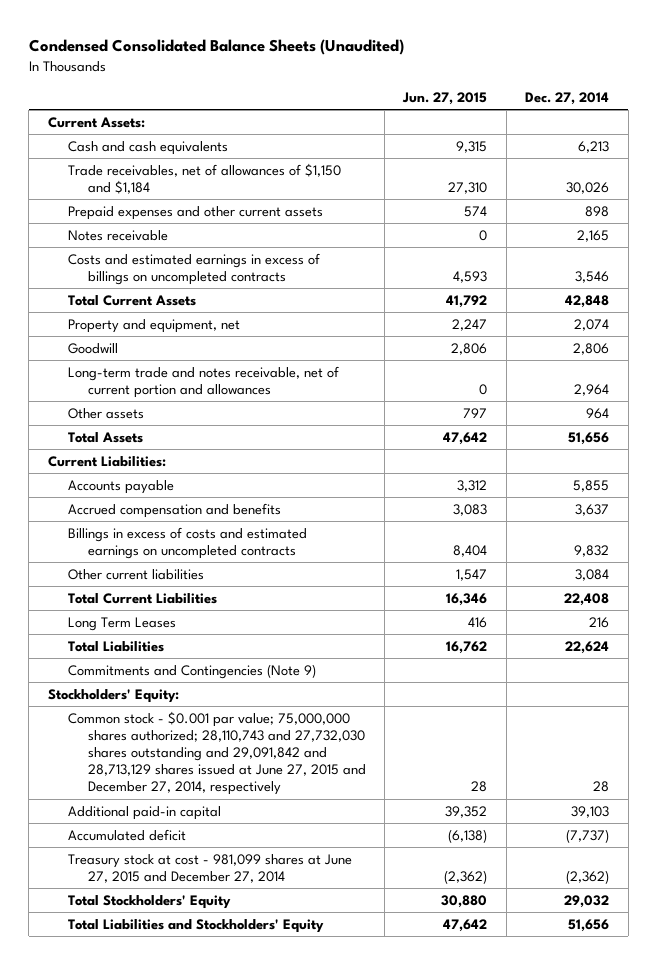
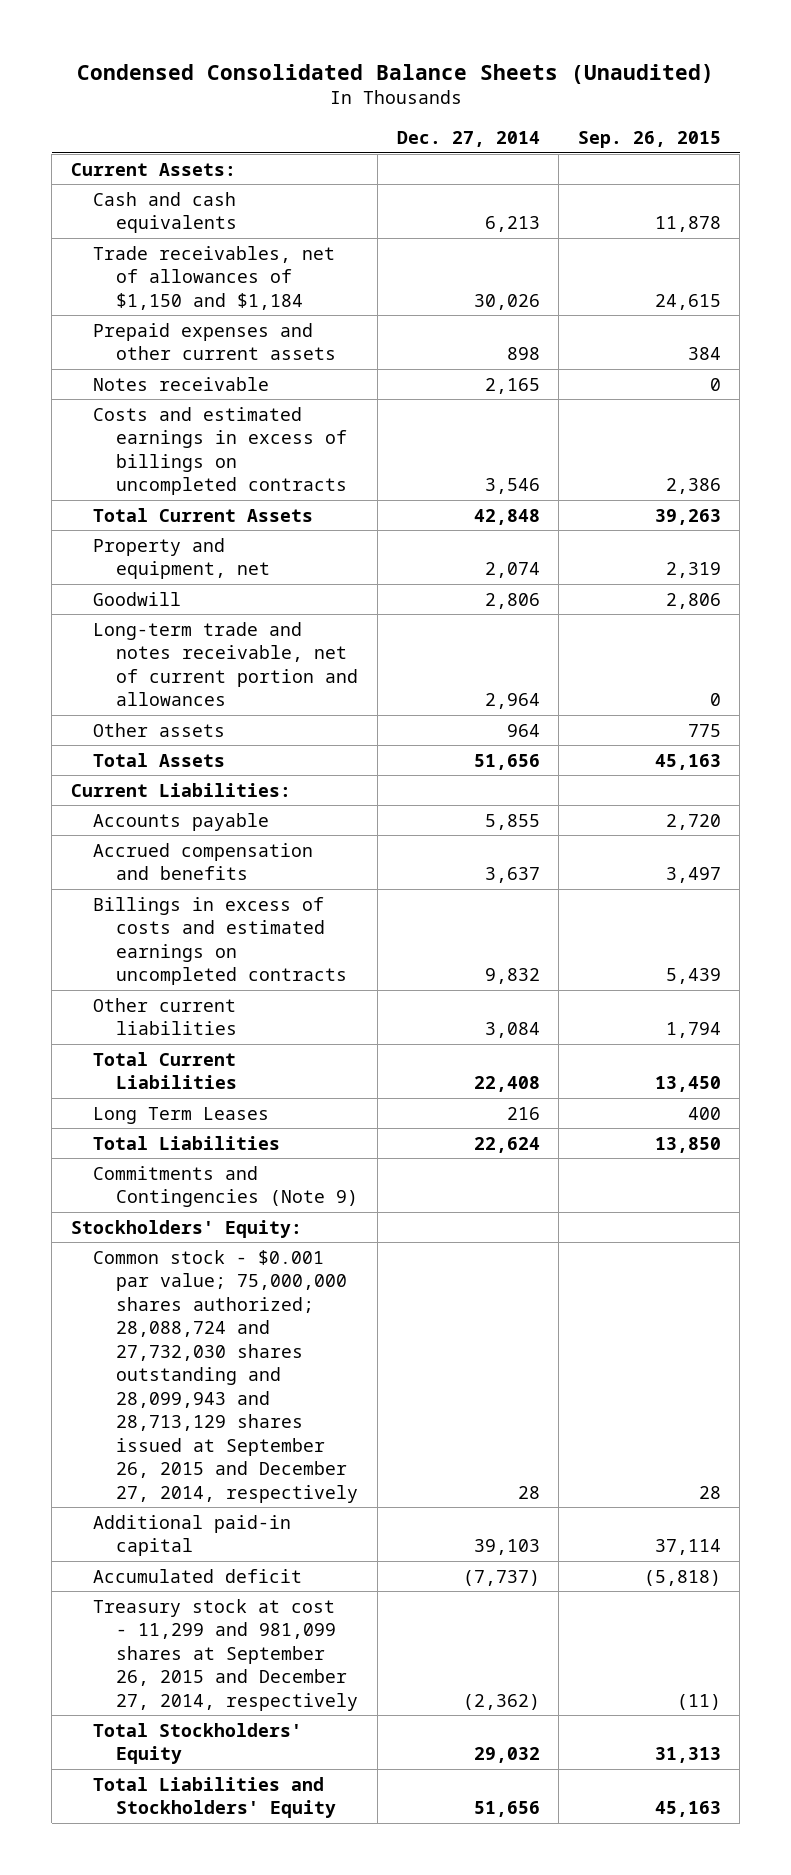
[402,92,488,106] Jun. 27, 2015 -> none
none -> [577,131,721,149] Sep. 26, 2015
[67,710,366,796] Common stock - $0.001 par value; 75,000,000 shares authorized; 28,110,743 and 27,732,030 shares outstanding and 29,091,842 and 28,713,129 shares issued at June 27, 2015 and December 27, 2014, respectively -> [93,1249,359,1503] Common stock - $0.001 par value; 75,000,000 shares authorized; 28,088,724 and 27,732,030 shares outstanding and 28,099,943 and 28,713,129 shares issued at September 26, 2015 and December 27, 2014, respectively
[67,853,352,883] Treasury stock at cost - 981,099 shares at June 27, 2015 and December 27, 2014 -> [93,1598,359,1711] Treasury stock at cost - 11,299 and 981,099 shares at September 26, 2015 and December 27, 2014, respectively

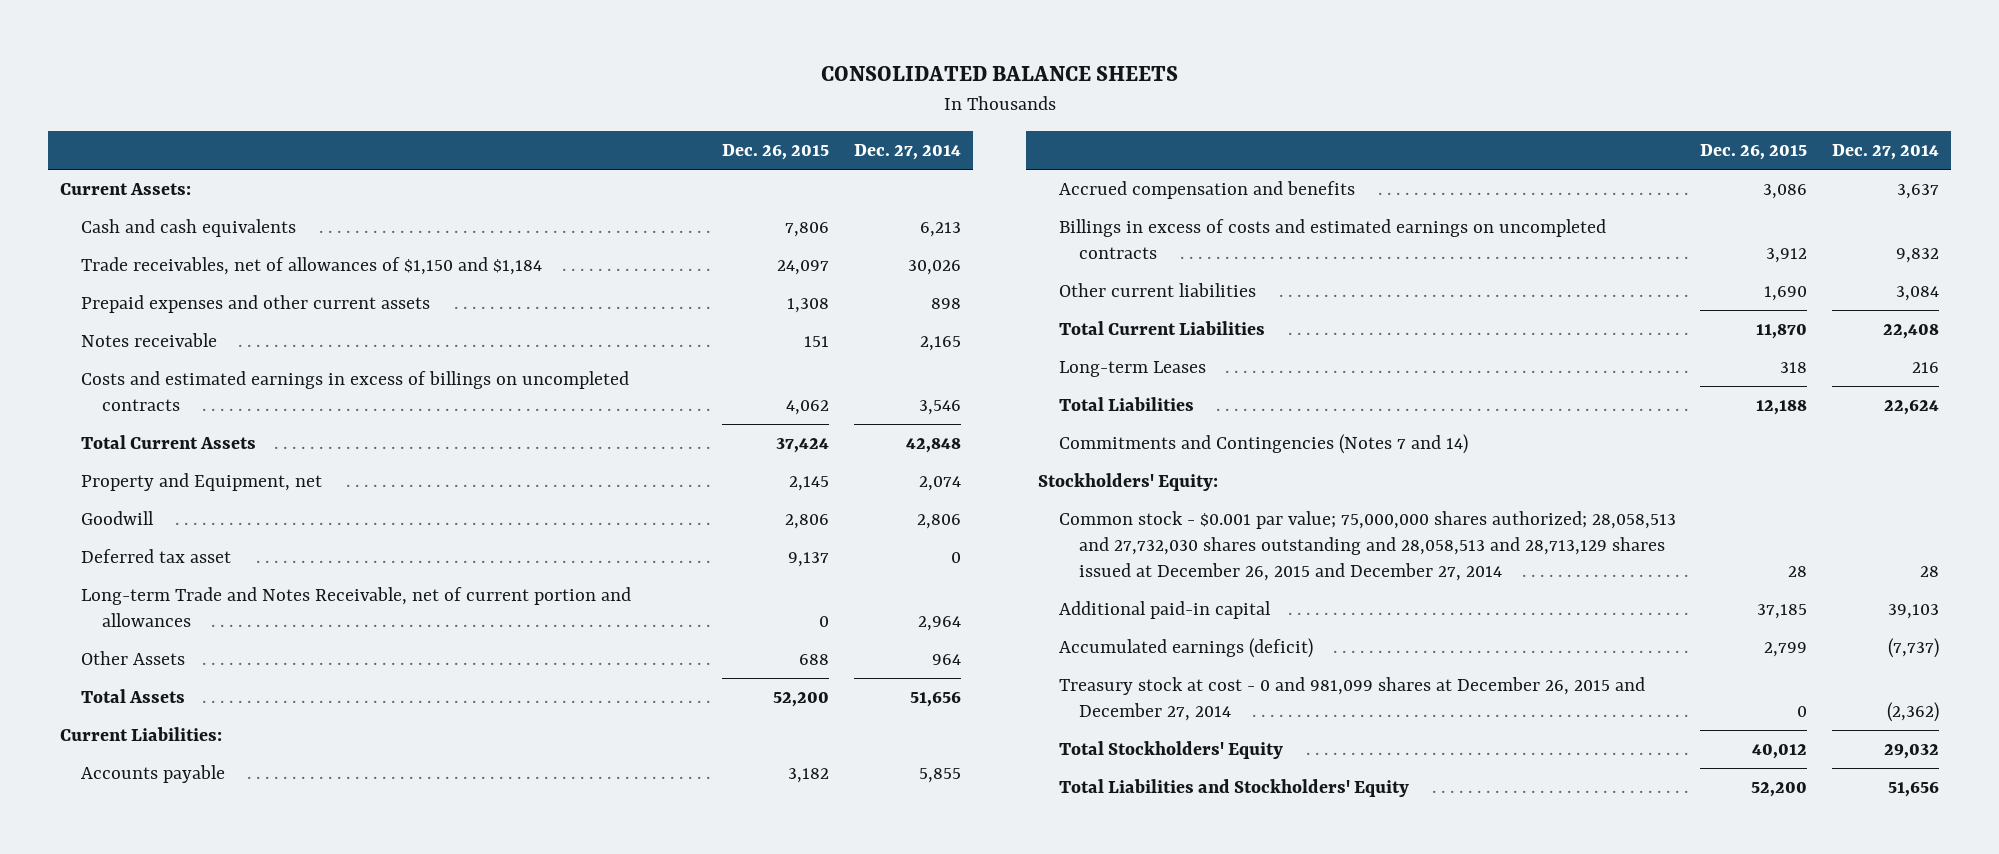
[76,63,714,84] Condensed Consolidated Balance Sheets (Unaudited) -> [820,66,1178,82] CONSOLIDATED BALANCE SHEETS
[577,131,721,149] Sep. 26, 2015 -> none
none -> [722,144,830,161] Dec. 26, 2015
[93,537,271,580] Property and equipment, net -> [81,473,323,492] Property and Equipment, net
none -> [81,549,232,564] Deferred tax asset
[93,621,359,707] Long-term trade and notes receivable, net of current portion and allowances -> [81,587,632,628] Long-term Trade and Notes Receivable, net of current portion and allowances
[93,722,226,737] Other assets -> [81,651,186,666] Other Assets
[93,1106,270,1124] Long Term Leases -> [1058,361,1206,378] Long-term Leases
[93,1165,359,1208] Commitments and Contingencies (Note 9) -> [1058,434,1468,455] Commitments and Contingencies (Notes 7 and 14)
[93,1249,359,1503] Common stock - $0.001 par value; 75,000,000 shares authorized; 28,088,724 and 27,732,030 shares outstanding and 28,099,943 and 28,713,129 shares issued at September 26, 2015 and December 27, 2014, respectively -> [1058,511,1676,581] Common stock - $0.001 par value; 75,000,000 shares authorized; 28,058,513 and 27,732,030 shares outstanding and 28,058,513 and 28,713,129 shares issued at December 26, 2015 and December 27, 2014
[93,1568,303,1583] Accumulated deficit -> [1058,638,1313,659] Accumulated earnings (deficit)
[93,1598,359,1711] Treasury stock at cost - 11,299 and 981,099 shares at September 26, 2015 and December 27, 2014, respectively -> [1058,677,1645,722] Treasury stock at cost - 0 and 981,099 shares at December 26, 2015 and December 27, 2014

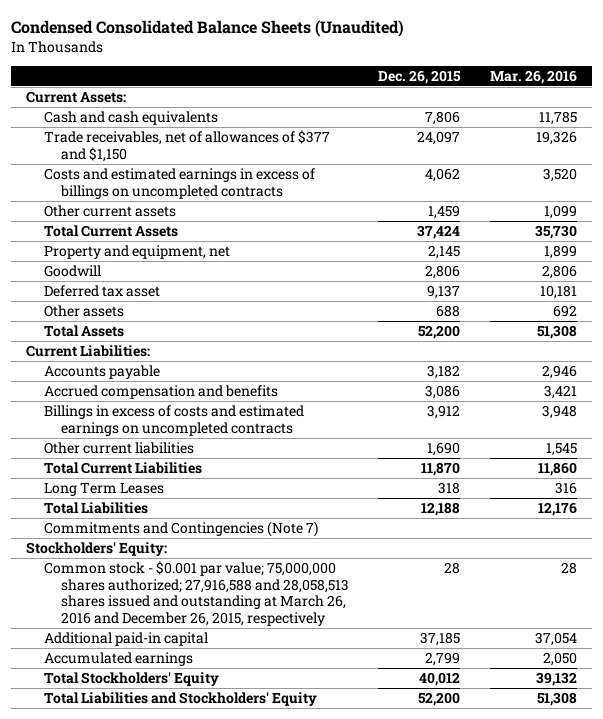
[820,66,1178,82] CONSOLIDATED BALANCE SHEETS -> [11,19,405,37] Condensed Consolidated Balance Sheets (Unaudited)
[853,144,961,161] Dec. 27, 2014 -> none
none -> [489,69,577,84] Mar. 26, 2016
[81,295,431,314] Prepaid expenses and other current assets -> none
[81,333,218,348] Notes receivable -> none
[81,257,543,276] Trade receivables, net of allowances of $1,150 and $1,184 -> [43,130,330,162] Trade receivables, net of allowances of $377 and $1,150
none -> [43,205,176,218] Other current assets
[81,473,323,492] Property and Equipment, net -> [43,245,230,260] Property and equipment, net
[81,587,632,628] Long-term Trade and Notes Receivable, net of current portion and allowances -> none
[81,651,186,666] Other Assets -> [43,305,124,318] Other assets
[1058,361,1206,378] Long-term Leases -> [43,483,164,497] Long Term Leases
[1058,434,1468,455] Commitments and Contingencies (Notes 7 and 14) -> [43,521,318,538] Commitments and Contingencies (Note 7)
[1058,511,1676,581] Common stock - $0.001 par value; 75,000,000 shares authorized; 28,058,513 and 27,732,030 shares outstanding and 28,058,513 and 28,713,129 shares issued at December 26, 2015 and December 27, 2014 -> [43,561,350,626] Common stock - $0.001 par value; 75,000,000 shares authorized; 27,916,588 and 28,058,513 shares issued and outstanding at March 26, 2016 and December 26, 2015, respectively
[1058,677,1645,722] Treasury stock at cost - 0 and 981,099 shares at December 26, 2015 and December 27, 2014 -> none
[1058,638,1313,659] Accumulated earnings (deficit) -> [43,652,193,667] Accumulated earnings

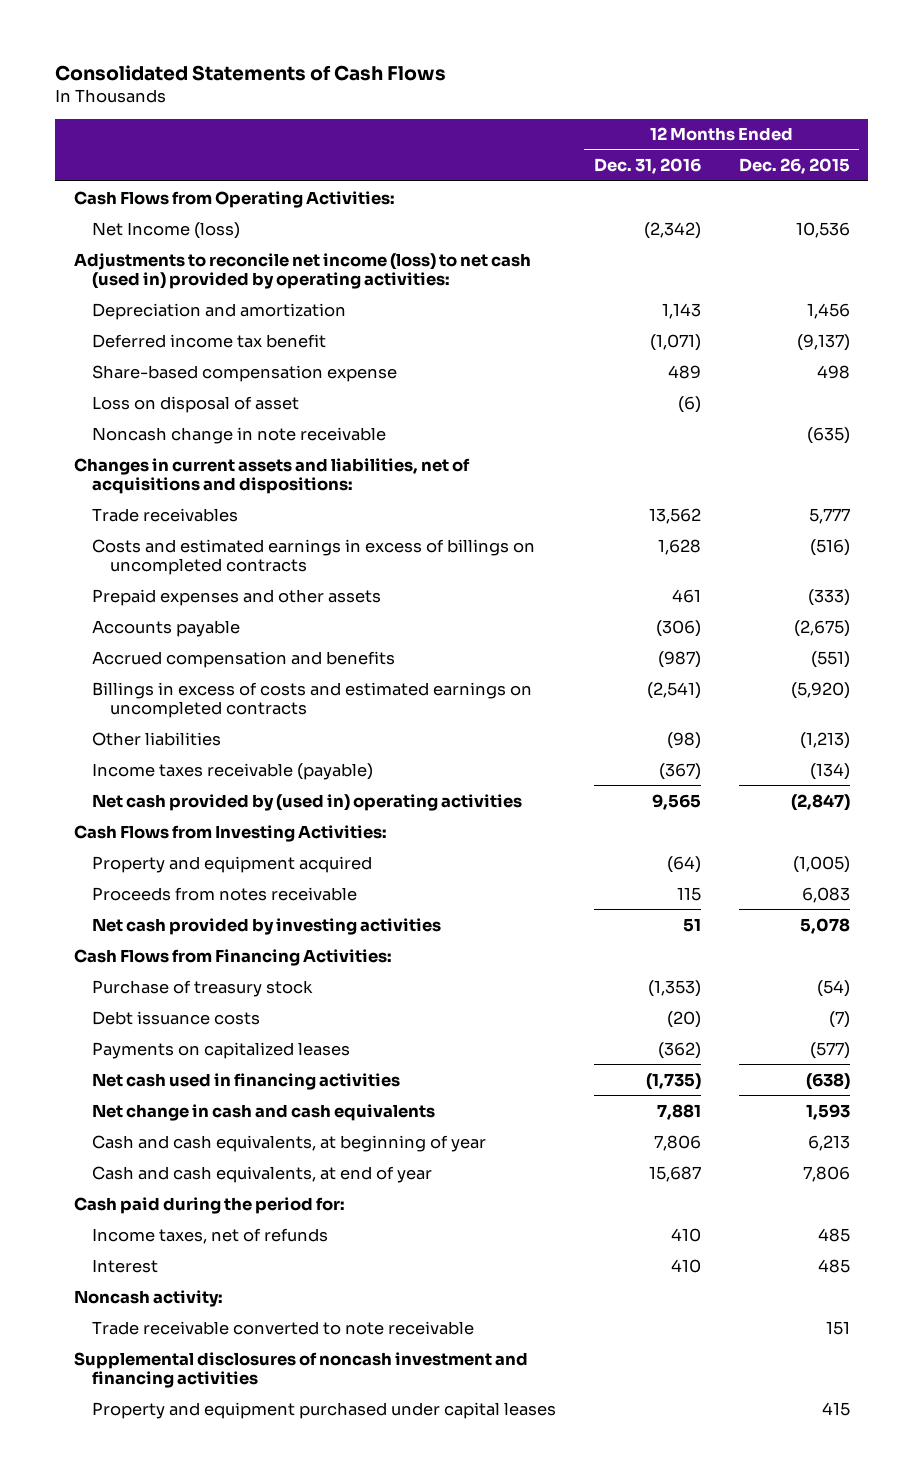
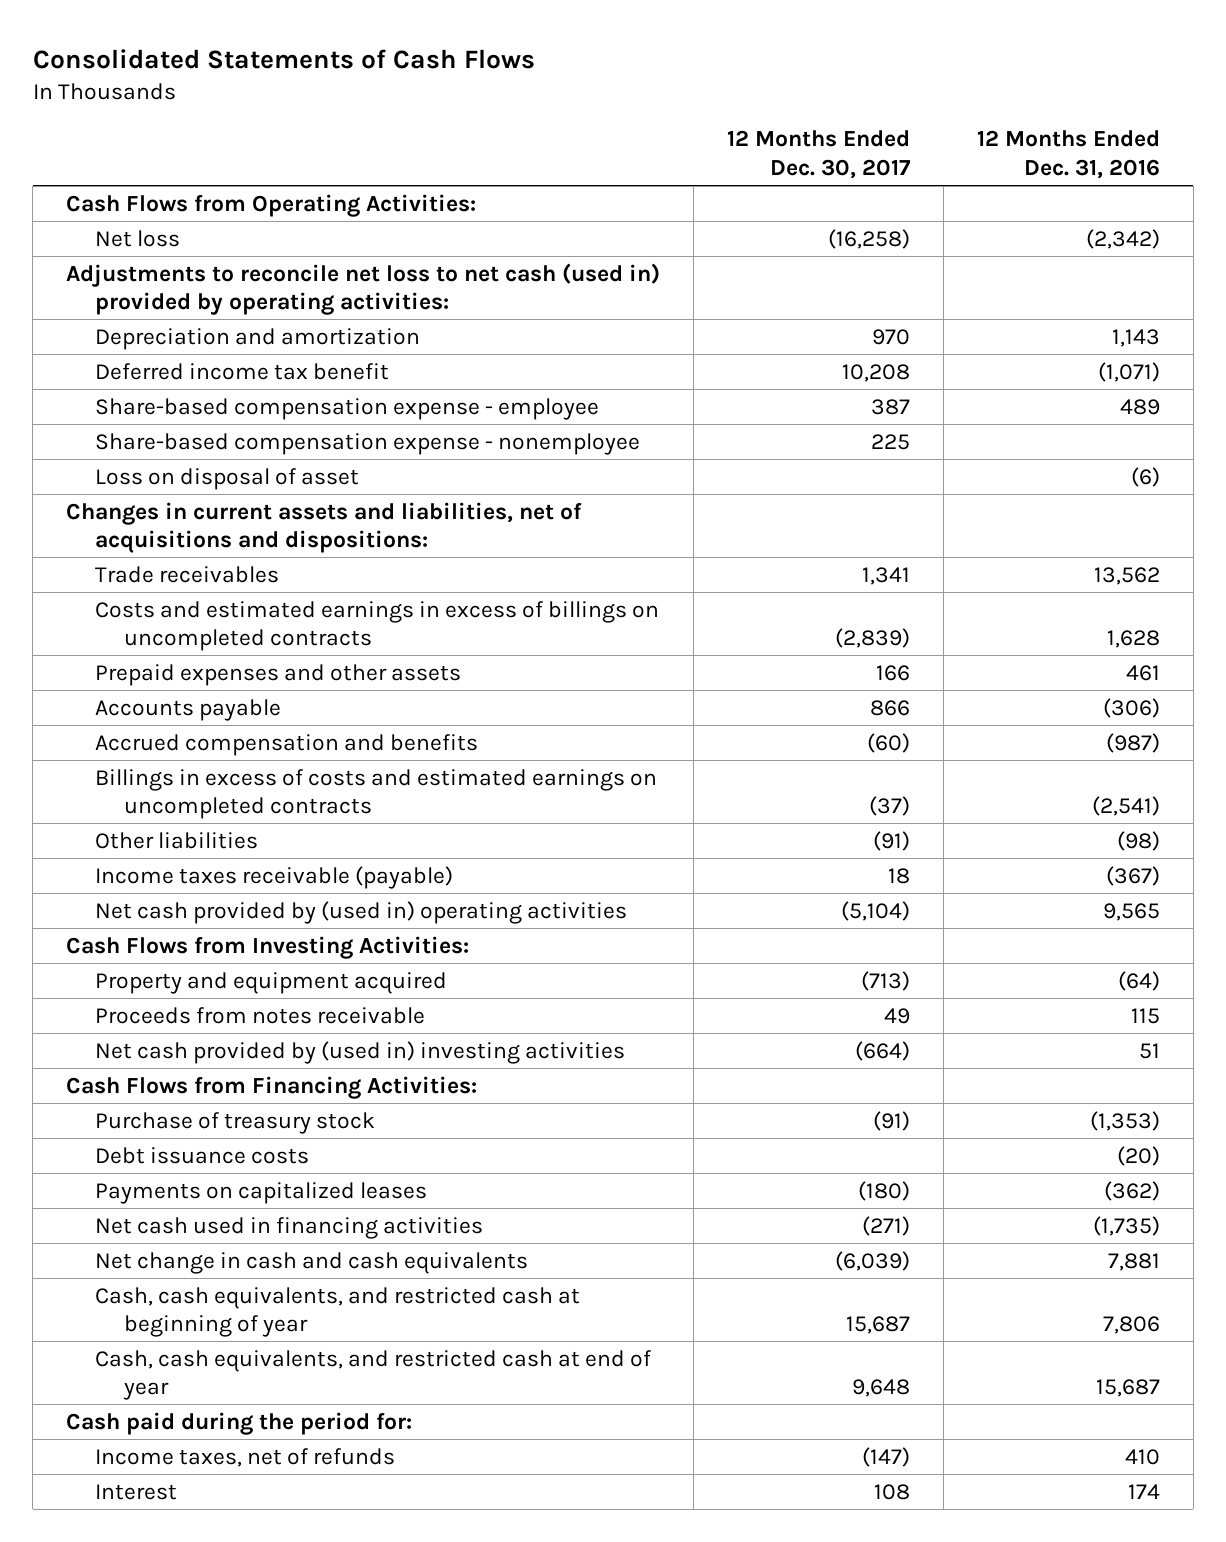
[738,158,850,175] Dec. 26, 2015 -> none
none -> [726,130,911,179] 12 Months Ended Dec. 30, 2017
[91,221,240,239] Net Income (loss) -> [95,229,181,247] Net loss
[73,252,531,289] Adjustments to reconcile net income (loss) to net cash (used in) provided by operating activities: -> [66,262,661,316] Adjustments to reconcile net loss to net cash (used in) provided by operating activities:
[91,364,397,382] Share-based compensation expense -> [95,397,600,420] Share-based compensation expense - employee
none -> [95,432,641,455] Share-based compensation expense - nonemployee
[91,426,386,444] Noncash change in note receivable -> none
[91,917,441,935] Net cash provided by investing activities -> [95,1040,626,1064] Net cash provided by (used in) investing activities
[91,1134,486,1152] Cash and cash equivalents, at beginning of year -> [95,1286,581,1338] Cash, cash equivalents, and restricted cash at beginning of year
[91,1165,432,1183] Cash and cash equivalents, at end of year -> [95,1349,652,1401] Cash, cash equivalents, and restricted cash at end of year
[73,1289,223,1307] Noncash activity: -> none
[91,1320,474,1335] Trade receivable converted to note receivable -> none
[73,1351,528,1388] Supplemental disclosures of noncash investment and financing activities -> none
[91,1401,556,1419] Property and equipment purchased under capital leases -> none
[670,1258,701,1273] 410 -> [1127,1483,1160,1499] 174

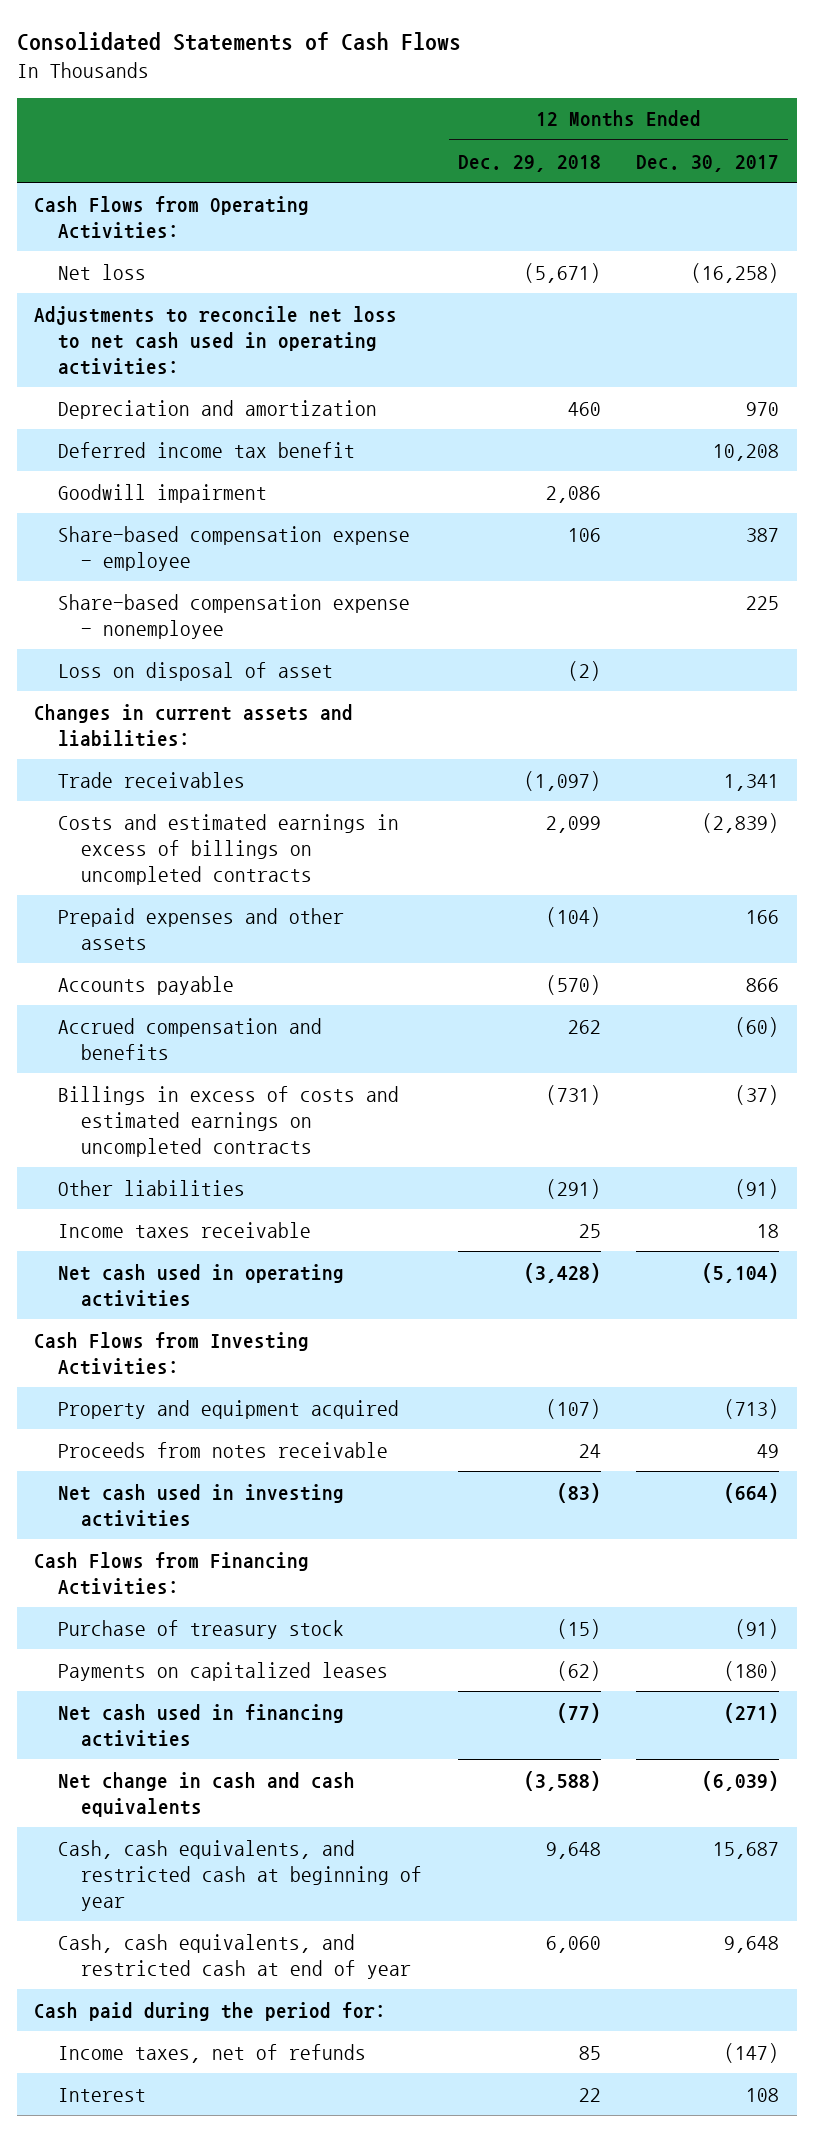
[976,130,1160,179] 12 Months Ended Dec. 31, 2016 -> none
none -> [457,154,601,172] Dec. 29, 2018
[66,262,661,316] Adjustments to reconcile net loss to net cash (used in) provided by operating activities: -> [34,305,398,375] Adjustments to reconcile net loss to net cash used in operating activities:
none -> [57,483,267,503] Goodwill impairment
[66,501,583,554] Changes in current assets and liabilities, net of acquisitions and dispositions: -> [34,703,354,747] Changes in current assets and liabilities:
[95,865,454,889] Income taxes receivable (payable) -> [57,1221,311,1238] Income taxes receivable
[95,900,628,924] Net cash provided by (used in) operating activities -> [57,1263,344,1307] Net cash used in operating activities
[95,1040,626,1064] Net cash provided by (used in) investing activities -> [57,1483,344,1527] Net cash used in investing activities
[95,1146,310,1164] Debt issuance costs -> none

